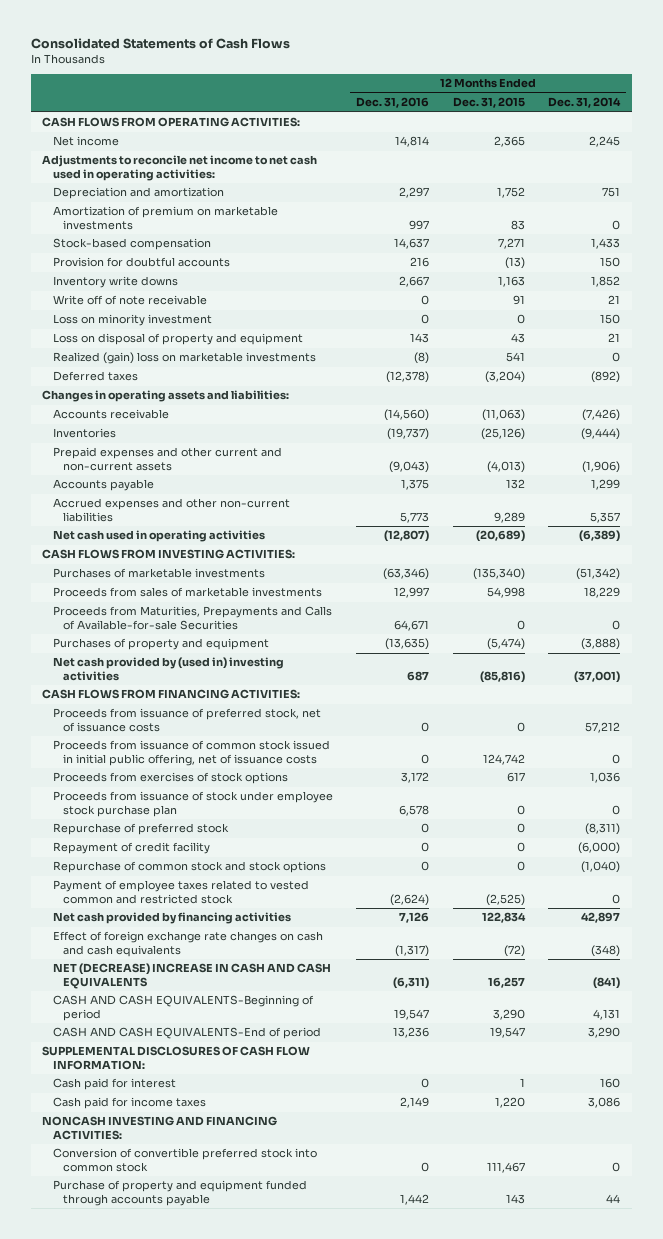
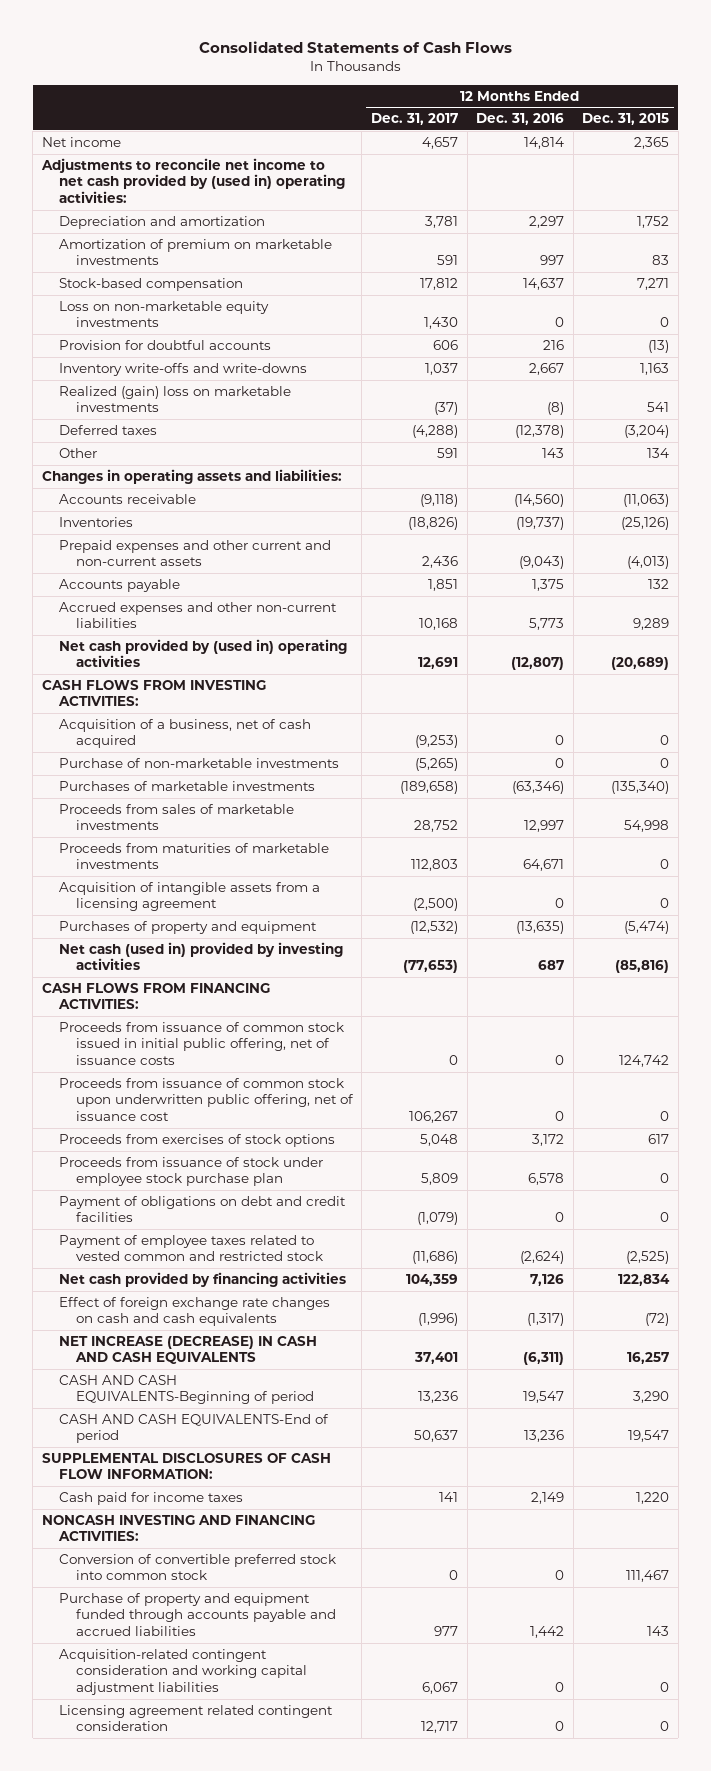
[548,97,622,109] Dec. 31, 2014 -> none
none -> [370,113,458,126] Dec. 31, 2017
[42,117,301,128] CASH FLOWS FROM OPERATING ACTIVITIES: -> none
[42,155,318,181] Adjustments to reconcile net income to net cash used in operating activities: -> [40,157,345,203] Adjustments to reconcile net income to net cash provided by (used in) operating activities:
none -> [58,300,269,328] Loss on non-marketable equity investments
[52,295,207,306] Write off of note receivable -> none
[52,314,212,327] Loss on minority investment -> none
[52,333,303,346] Loss on disposal of property and equipment -> none
[52,276,178,289] Inventory write downs -> [58,362,307,376] Inventory write-offs and write-downs
none -> [58,447,97,458] Other
[52,530,265,543] Net cash used in operating activities -> [58,638,347,668] Net cash provided by (used in) operating activities
none -> [58,718,311,749] Acquisition of a business, net of cash acquired
none -> [58,757,339,768] Purchase of non-marketable investments
[52,606,332,630] Proceeds from Maturities, Prepayments and Calls of Available-for-sale Securities -> [58,842,329,870] Proceeds from maturities of marketable investments
none -> [58,881,320,912] Acquisition of intangible assets from a licensing agreement
[52,657,284,681] Net cash provided by (used in) investing activities -> [58,941,343,971] Net cash (used in) provided by investing activities
[52,708,321,732] Proceeds from issuance of preferred stock, net of issuance costs -> none
none -> [58,1077,354,1121] Proceeds from issuance of common stock upon underwritten public offering, net of issuance cost
[52,823,229,836] Repurchase of preferred stock -> none
[52,842,210,855] Repayment of credit facility -> none
[52,861,326,874] Repurchase of common stock and stock options -> none
none -> [58,1195,346,1223] Payment of obligations on debt and credit facilities
[52,963,331,989] NET (DECREASE) INCREASE IN CASH AND CASH EQUIVALENTS -> [58,1335,317,1365] NET INCREASE (DECREASE) IN CASH AND CASH EQUIVALENTS
[52,1078,176,1091] Cash paid for interest -> none
[52,1180,307,1206] Purchase of property and equipment funded through accounts payable -> [58,1592,336,1636] Purchase of property and equipment funded through accounts payable and accrued liabilities
none -> [58,1648,307,1695] Acquisition-related contingent consideration and working capital adjustment liabilities
none -> [58,1704,333,1732] Licensing agreement related contingent consideration

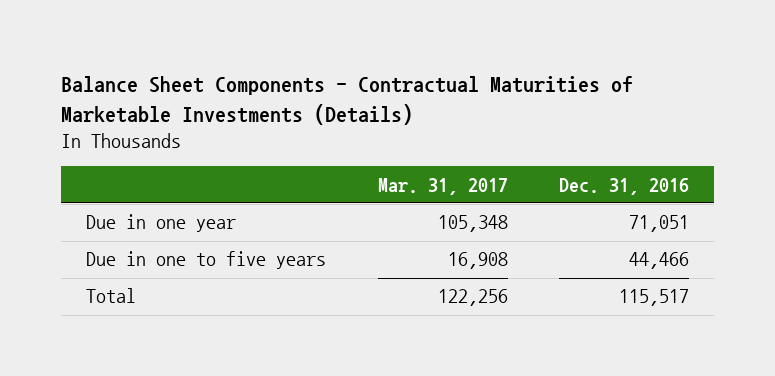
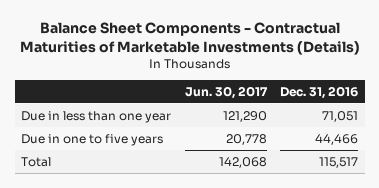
[377,177,508,195] Mar. 31, 2017 -> none
none -> [184,85,268,99] Jun. 30, 2017
[86,214,237,233] Due in one year -> [21,110,172,123] Due in less than one year

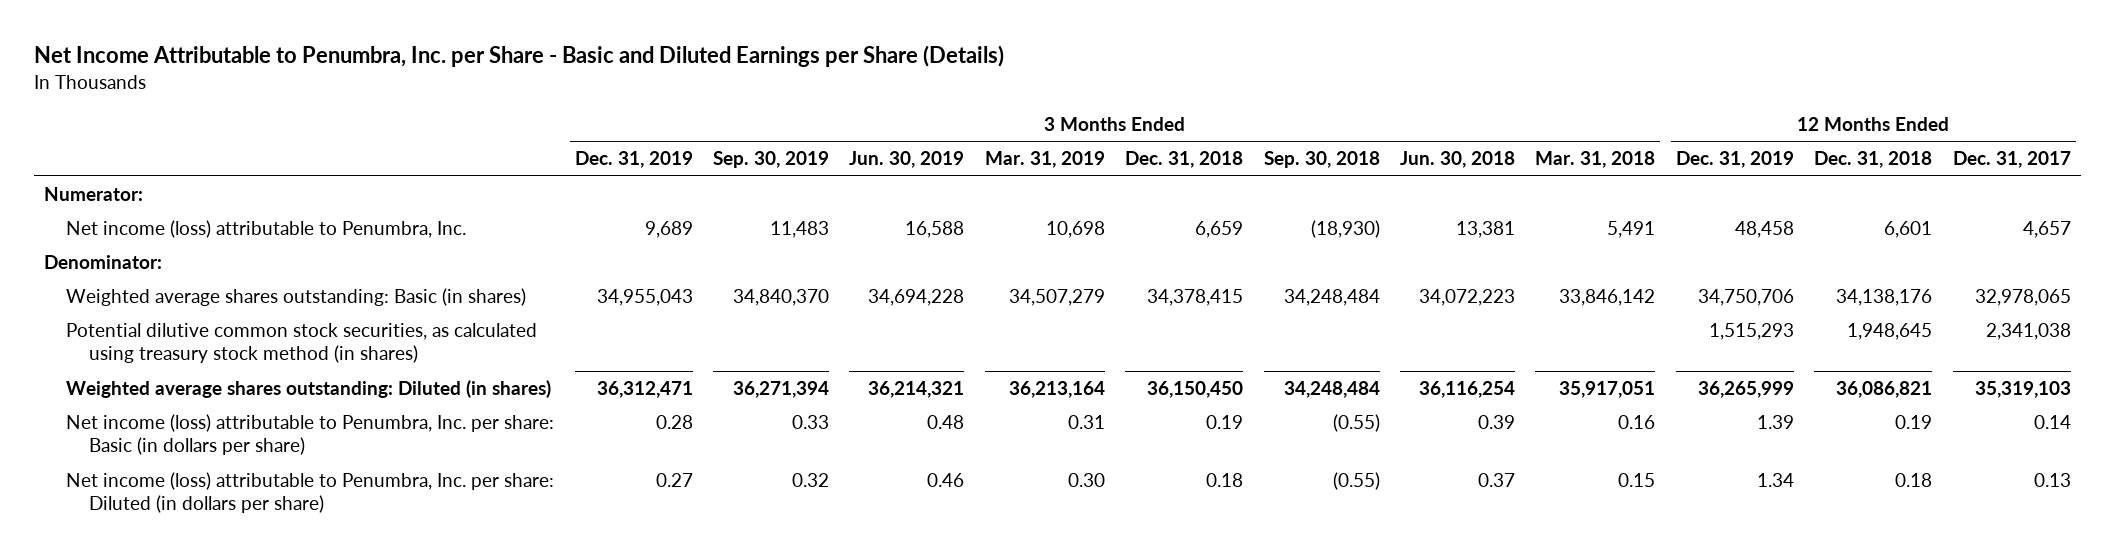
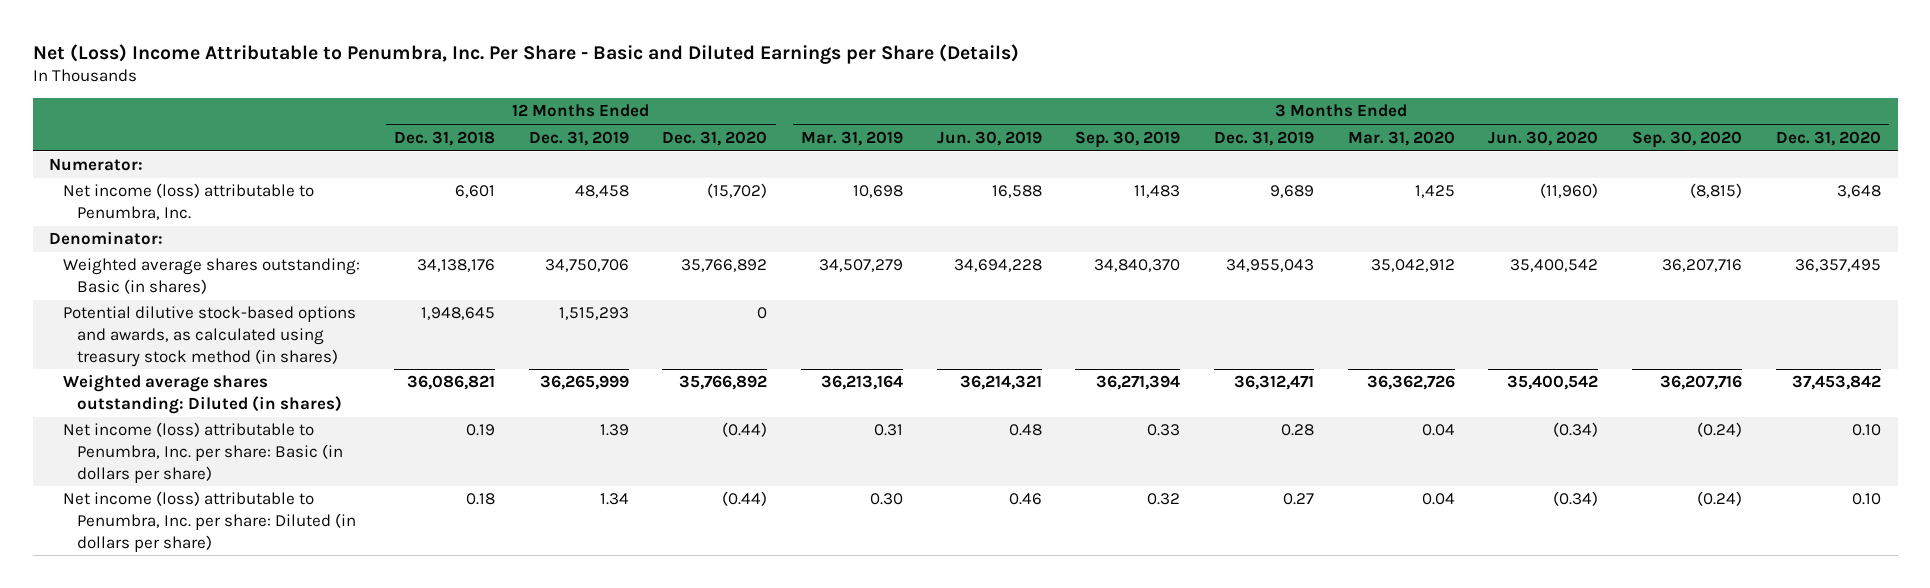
[33,45,1004,68] Net Income Attributable to Penumbra, Inc. per Share - Basic and Diluted Earnings per Share (Details) -> [32,43,1019,64] Net (Loss) Income Attributable to Penumbra, Inc. Per Share - Basic and Diluted Earnings per Share (Details)
[1125,151,1244,169] Dec. 31, 2018 -> none
[1263,151,1380,169] Sep. 30, 2018 -> none
[1399,151,1515,169] Jun. 30, 2018 -> none
[1535,151,1656,169] Mar. 31, 2018 -> none
[1952,151,2071,169] Dec. 31, 2017 -> none
none -> [662,130,768,146] Dec. 31, 2020
none -> [1347,130,1455,146] Mar. 31, 2020
none -> [1488,130,1599,146] Jun. 30, 2020
none -> [1632,130,1743,148] Sep. 30, 2020
none -> [1775,130,1881,146] Dec. 31, 2020
[66,322,538,364] Potential dilutive common stock securities, as calculated using treasury stock method (in shares) -> [63,306,357,367] Potential dilutive stock-based options and awards, as calculated using treasury stock method (in shares)

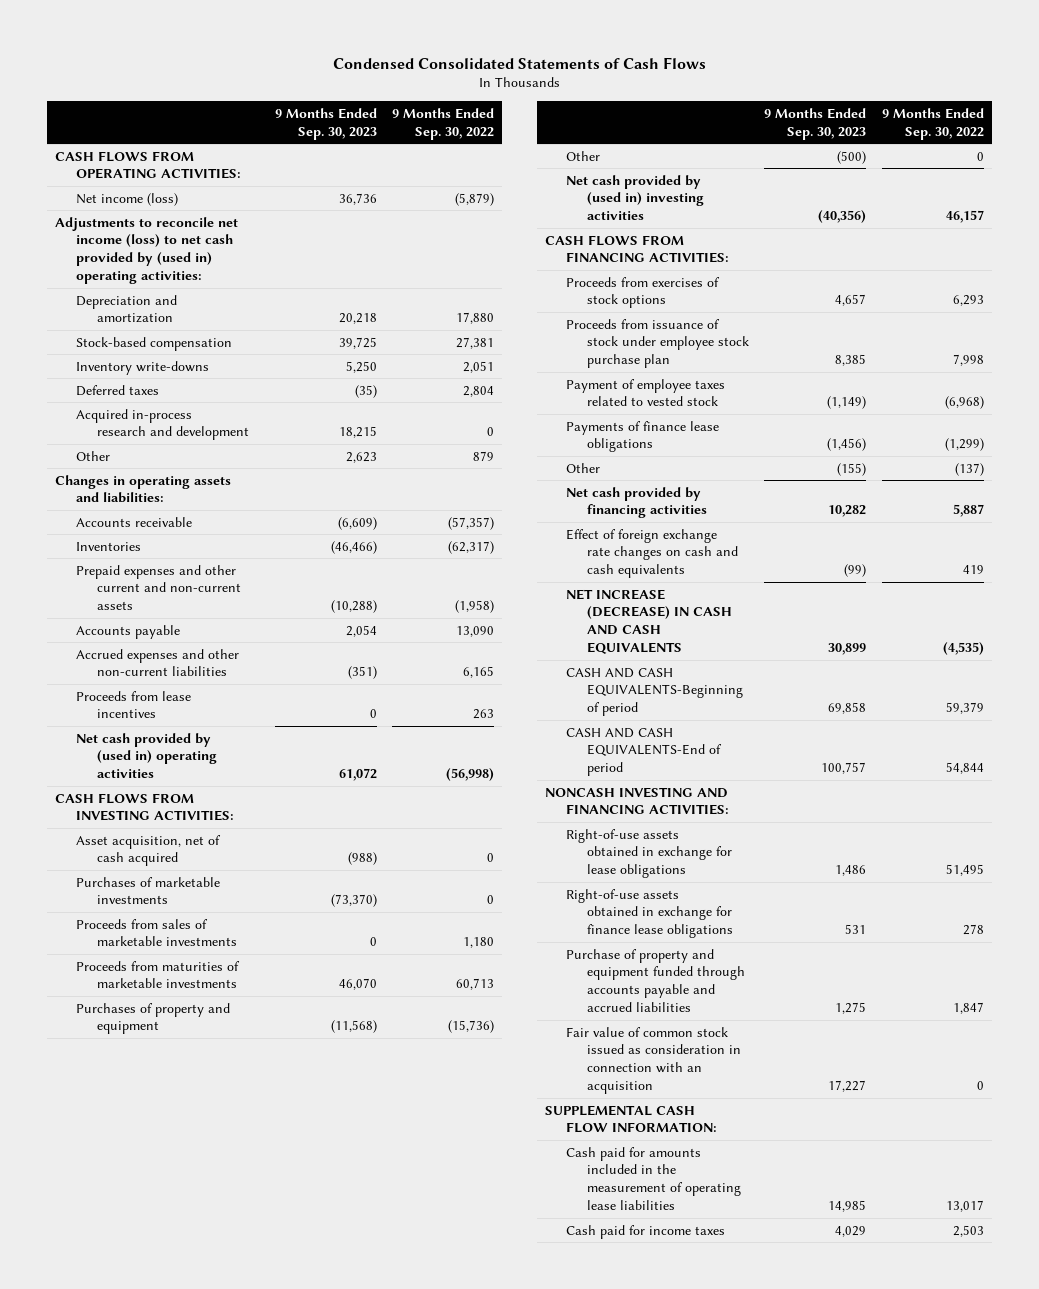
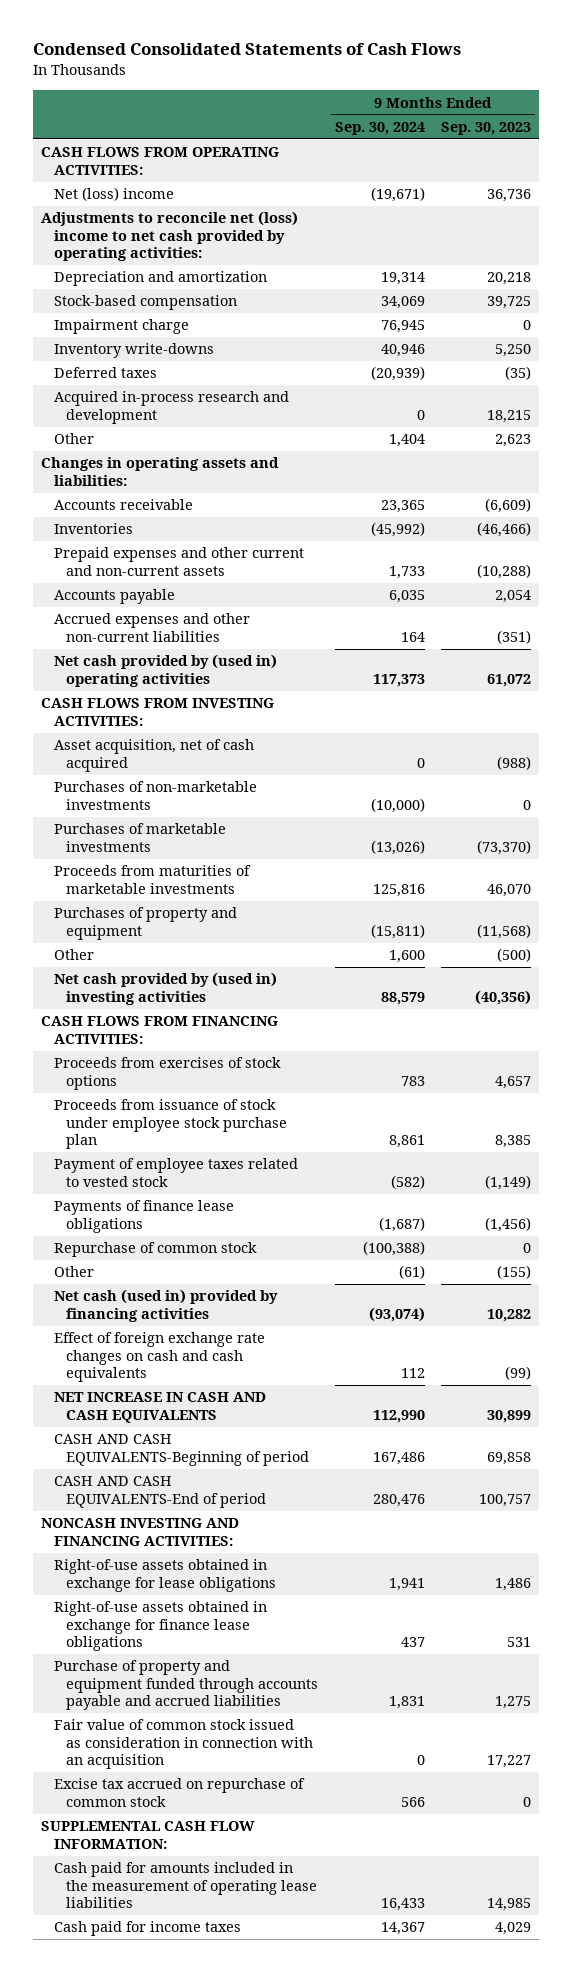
[392,107,495,140] 9 Months Ended Sep. 30, 2022 -> none
none -> [334,121,425,135] Sep. 30, 2024
[75,192,178,206] Net income (loss) -> [53,187,174,202] Net (loss) income
[54,216,238,285] Adjustments to reconcile net income (loss) to net cash provided by (used in) operating activities: -> [40,211,298,262] Adjustments to reconcile net (loss) income to net cash provided by operating activities:
none -> [53,319,189,335] Impairment charge
[75,690,191,719] Proceeds from lease incentives -> none
none -> [53,781,257,810] Purchases of non-marketable investments
[75,918,237,947] Proceeds from sales of marketable investments -> none
none -> [53,1242,257,1258] Repurchase of common stock
[565,486,707,519] Net cash provided by financing activities -> [53,1289,278,1322] Net cash (used in) provided by financing activities
[565,588,732,655] NET INCREASE (DECREASE) IN CASH AND CASH EQUIVALENTS -> [53,1392,266,1423] NET INCREASE IN CASH AND CASH EQUIVALENTS
none -> [53,1778,305,1807] Excise tax accrued on repurchase of common stock

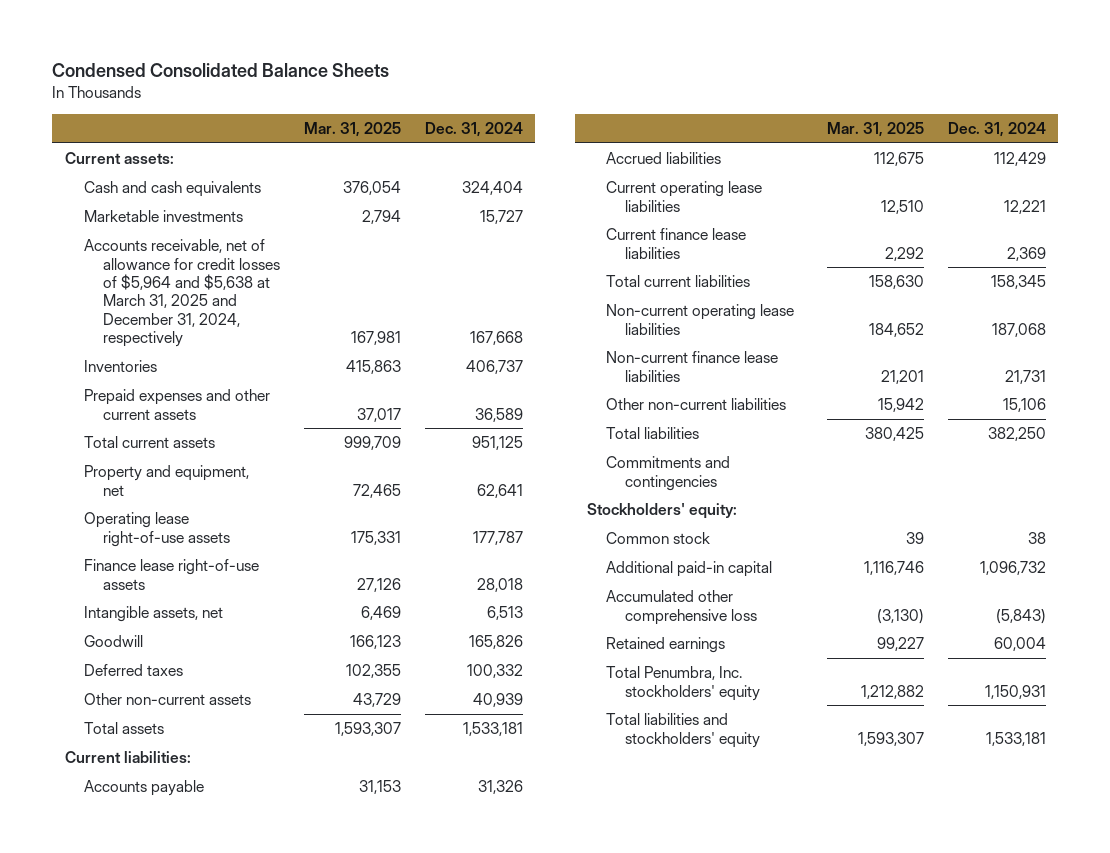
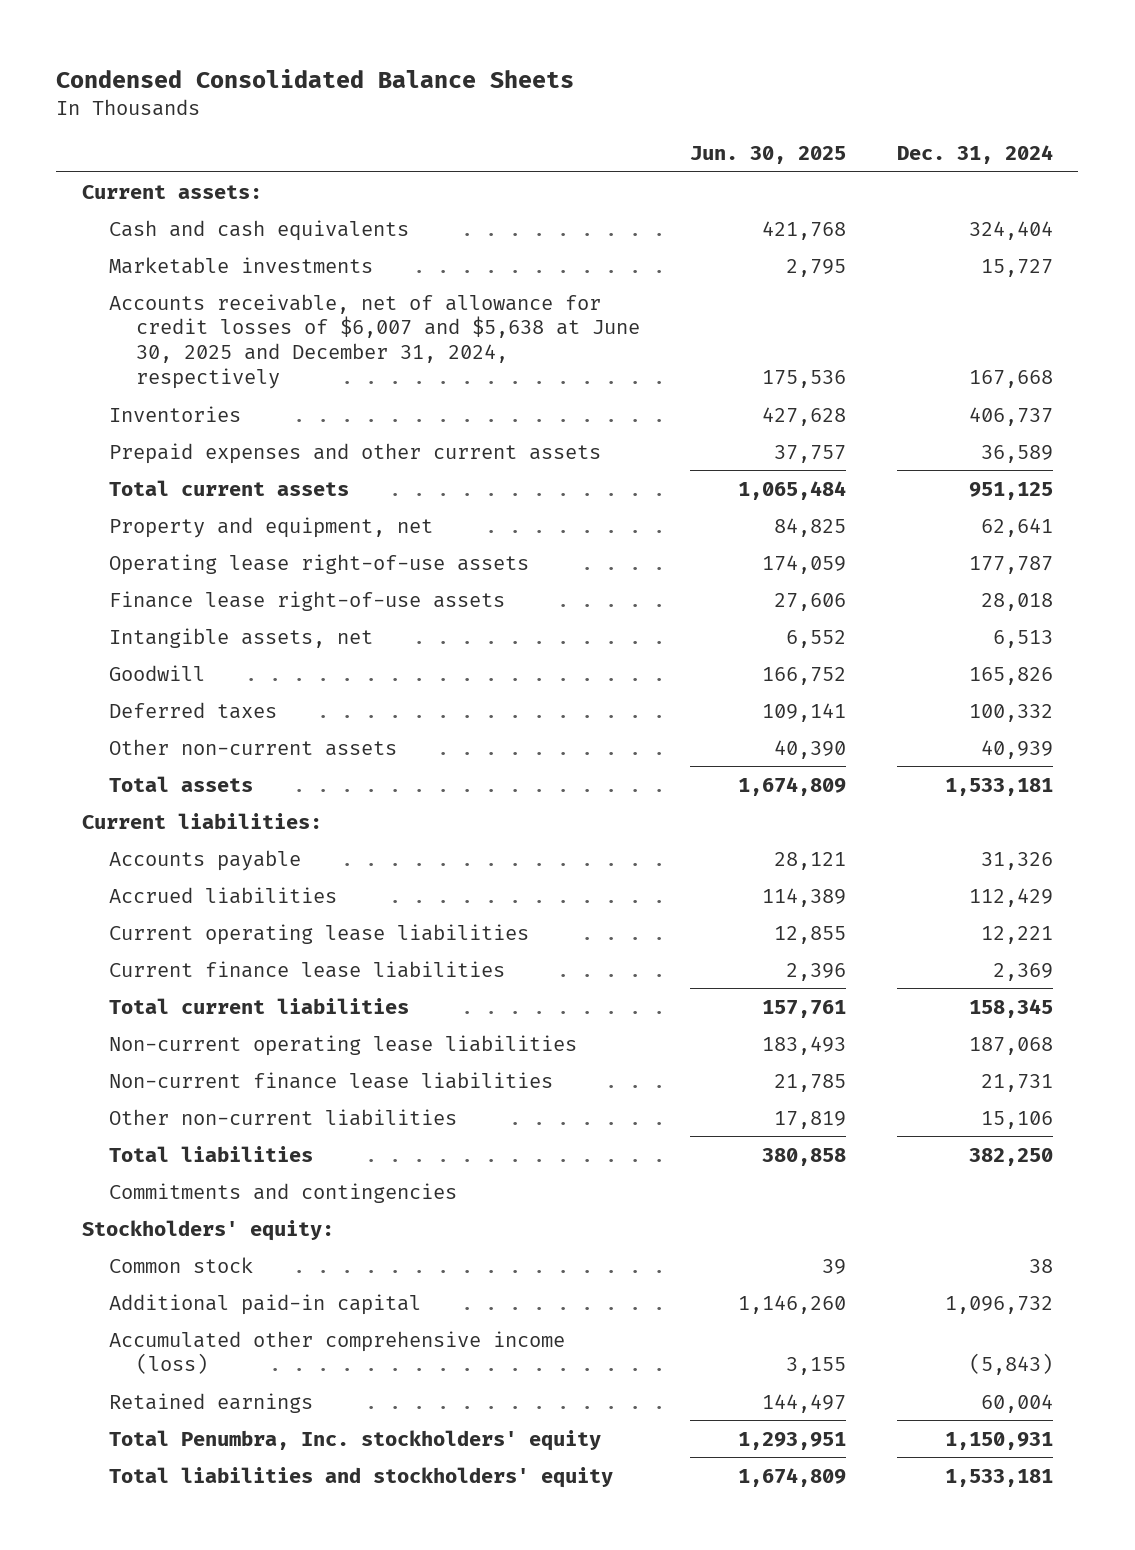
[304,121,402,137] Mar. 31, 2025 -> none
none -> [690,146,847,165] Jun. 30, 2025
[83,239,281,347] Accounts receivable, net of allowance for credit losses of $5,964 and $5,638 at March 31, 2025 and December 31, 2024, respectively -> [108,293,640,389] Accounts receivable, net of allowance for credit losses of $6,007 and $5,638 at June 30, 2025 and December 31, 2024, respectively
[606,590,758,625] Accumulated other comprehensive loss -> [108,1330,565,1375] Accumulated other comprehensive income (loss)

